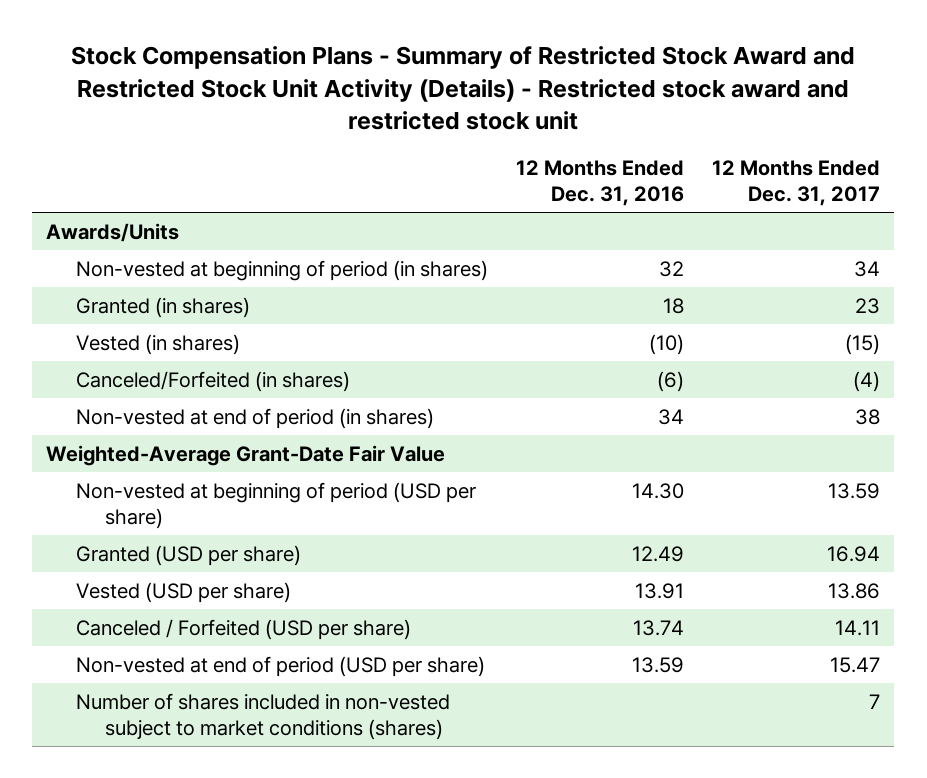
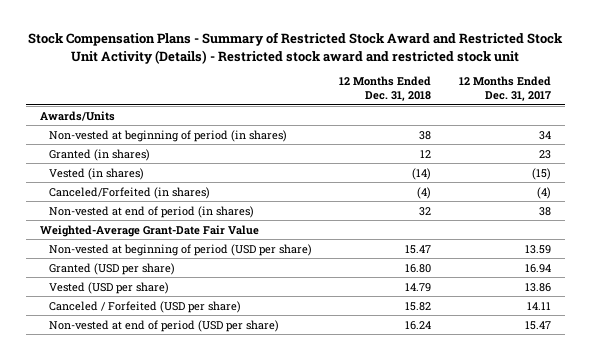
[515,160,684,207] 12 Months Ended Dec. 31, 2016 -> none
none -> [339,76,432,102] 12 Months Ended Dec. 31, 2018
[75,692,450,740] Number of shares included in non-vested subject to market conditions (shares) -> none

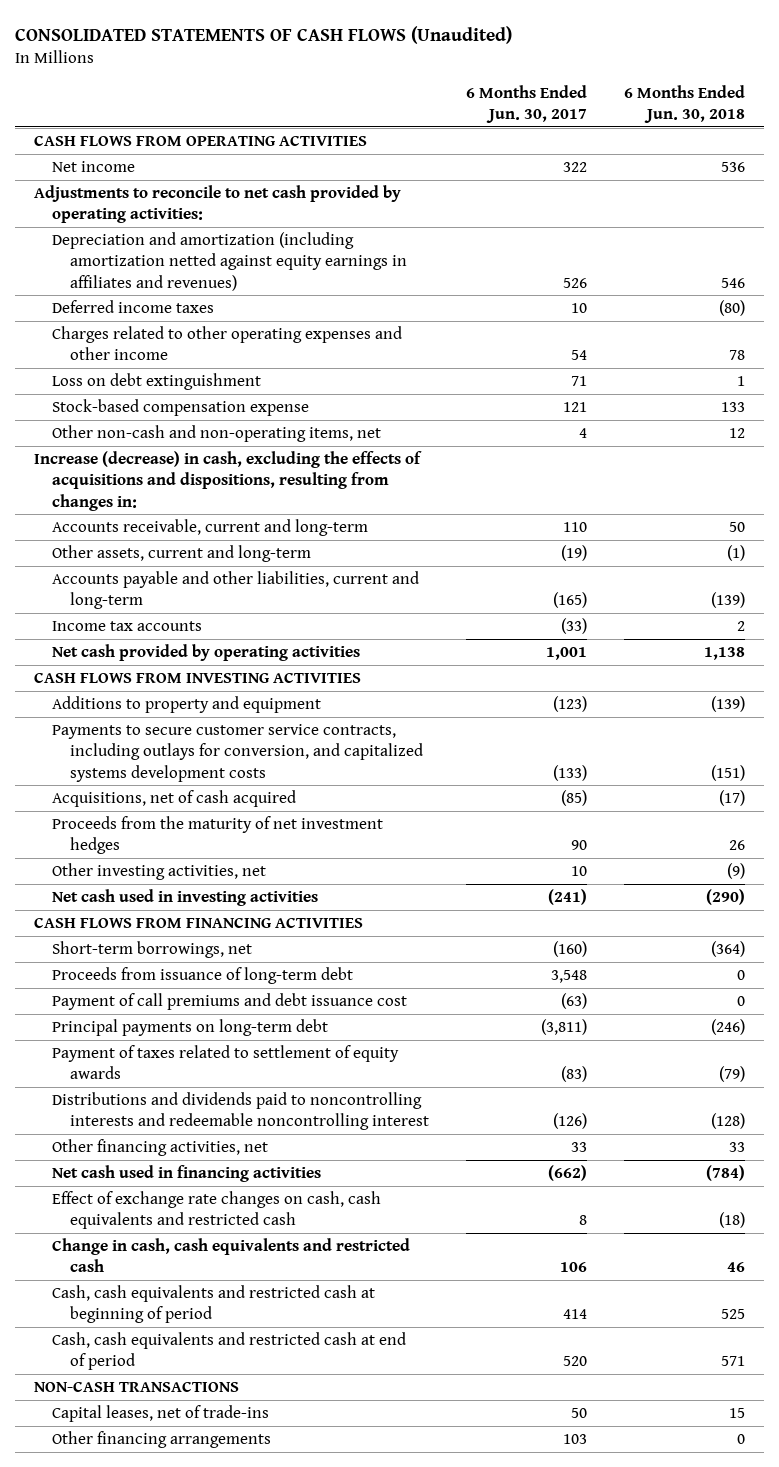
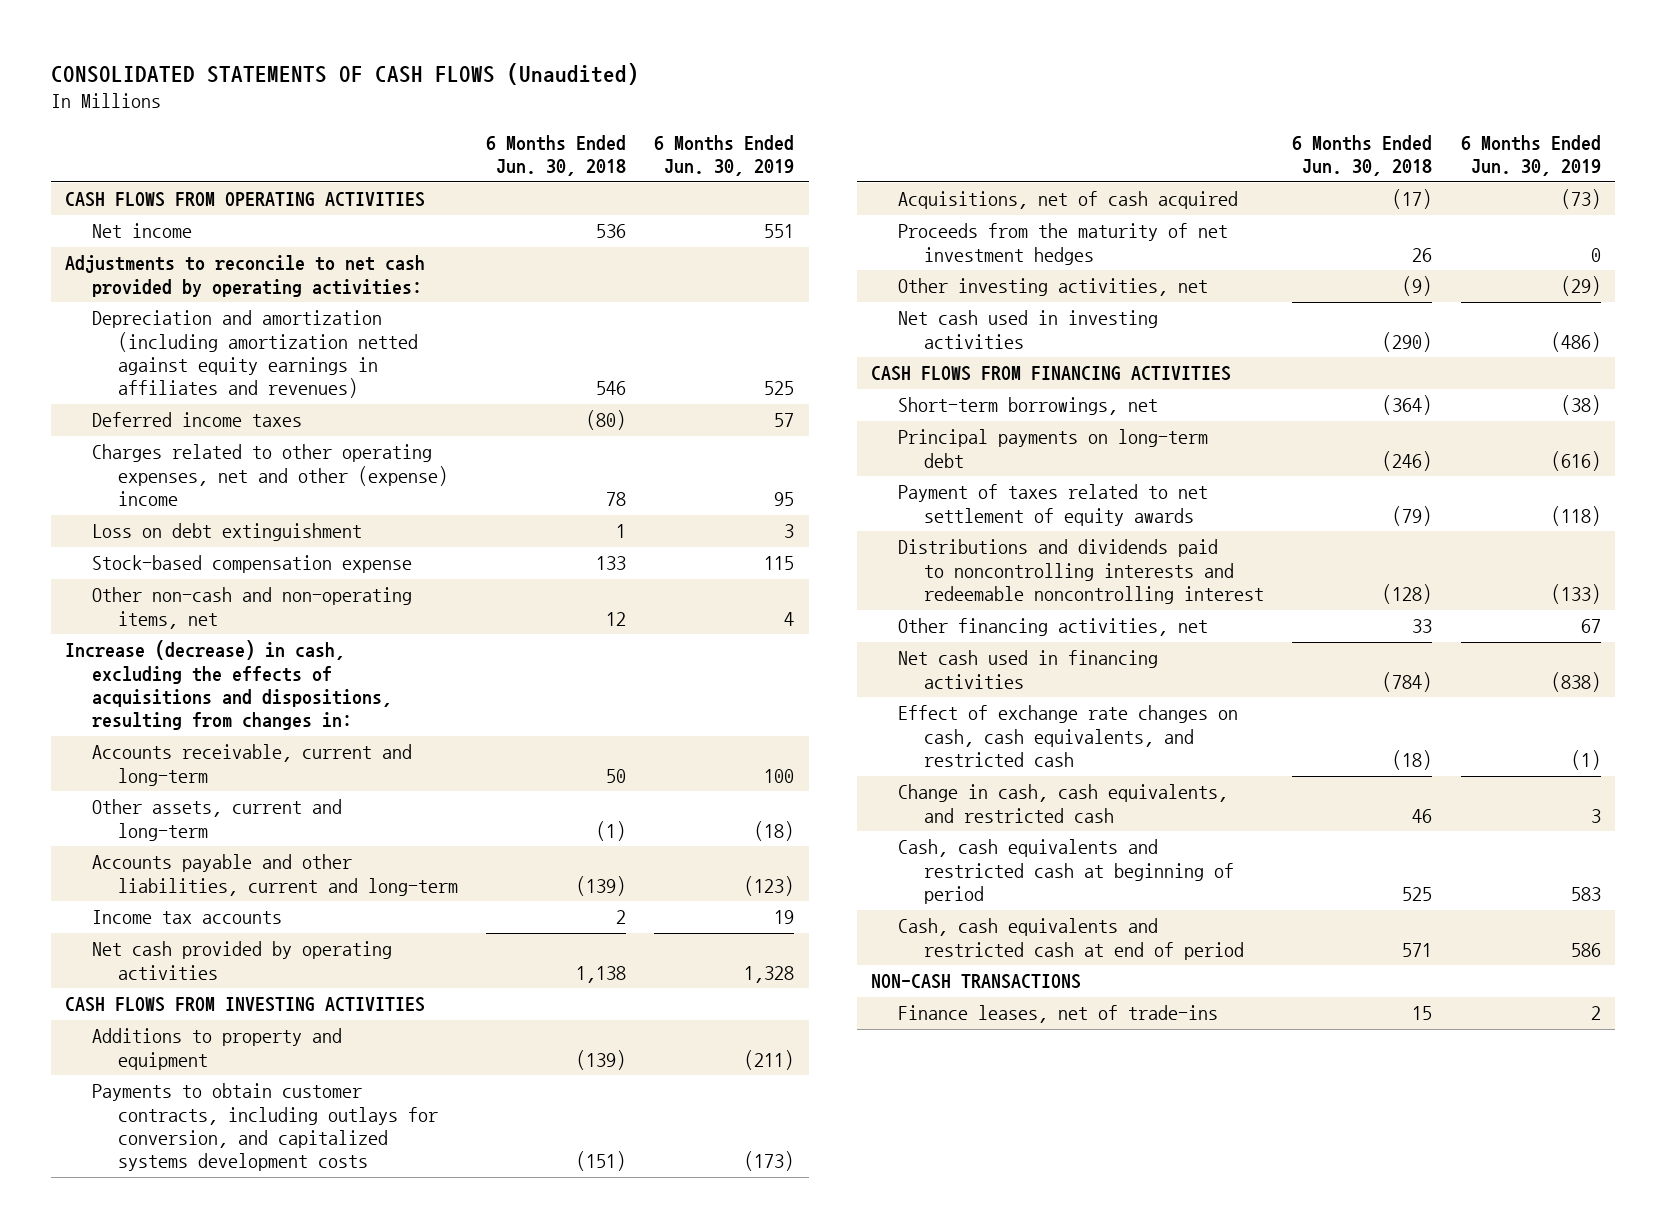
[466,84,588,124] 6 Months Ended Jun. 30, 2017 -> none
none -> [654,134,795,177] 6 Months Ended Jun. 30, 2019
[51,325,402,361] Charges related to other operating expenses and other income -> [91,444,449,506] Charges related to other operating expenses, net and other (expense) income
[51,723,424,782] Payments to secure customer service contracts, including outlays for conversion, and capitalized systems development costs -> [91,1083,439,1172] Payments to obtain customer contracts, including outlays for conversion, and capitalized systems development costs
[51,966,353,984] Proceeds from issuance of long-term debt -> none
[51,992,407,1010] Payment of call premiums and debt issuance cost -> none
[51,1044,399,1080] Payment of taxes related to settlement of equity awards -> [897,484,1208,526] Payment of taxes related to net settlement of equity awards
[51,1190,381,1230] Effect of exchange rate changes on cash, cash equivalents and restricted cash -> [897,705,1238,767] Effect of exchange rate changes on cash, cash equivalents, and restricted cash
[51,1237,410,1273] Change in cash, cash equivalents and restricted cash -> [897,784,1228,823] Change in cash, cash equivalents, and restricted cash
[51,1430,271,1448] Other financing arrangements -> none
[51,1404,269,1422] Capital leases, net of trade-ins -> [897,1005,1218,1024] Finance leases, net of trade-ins

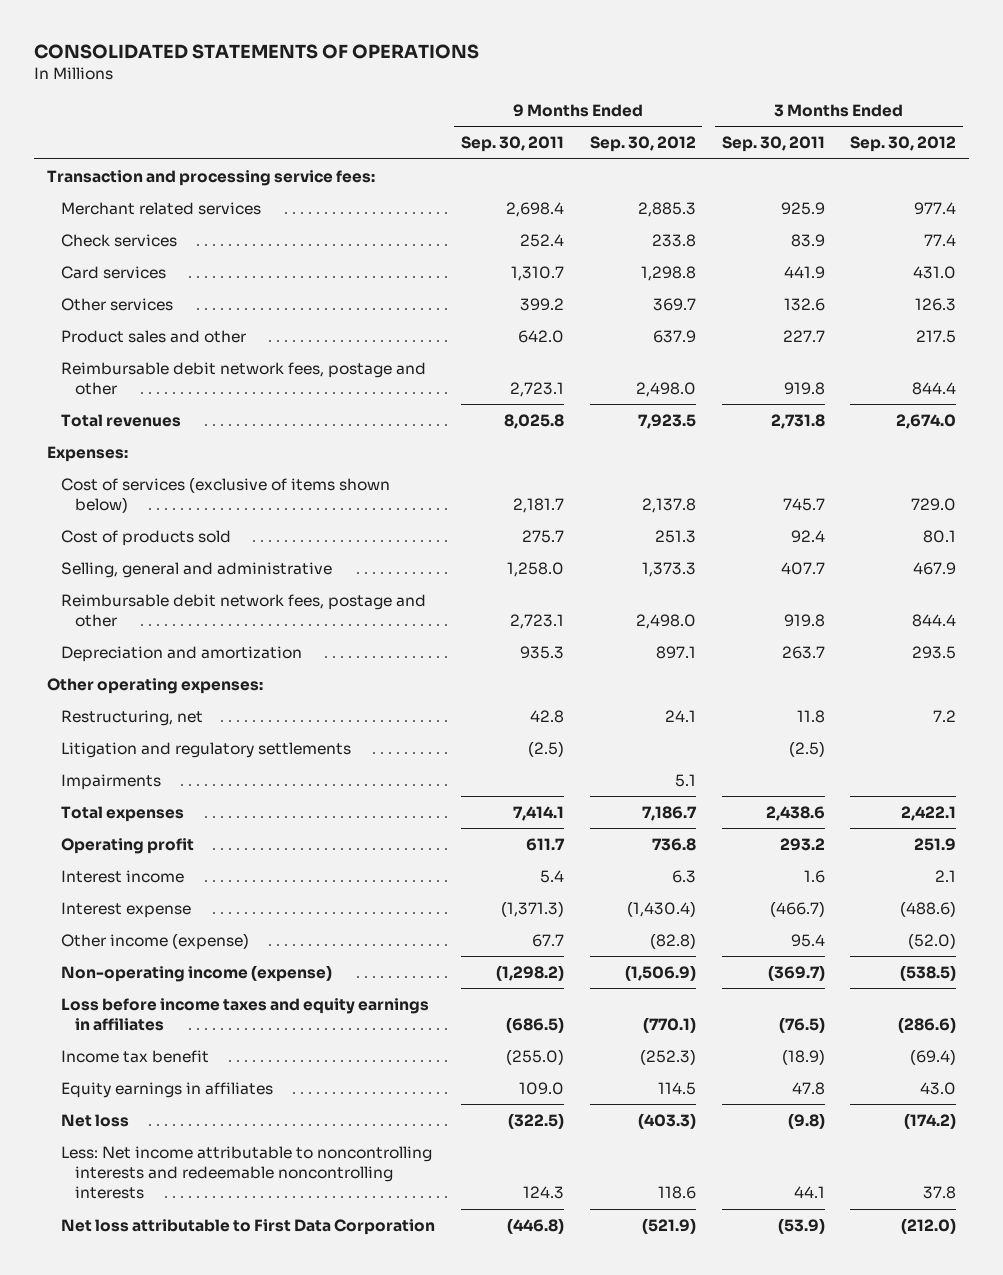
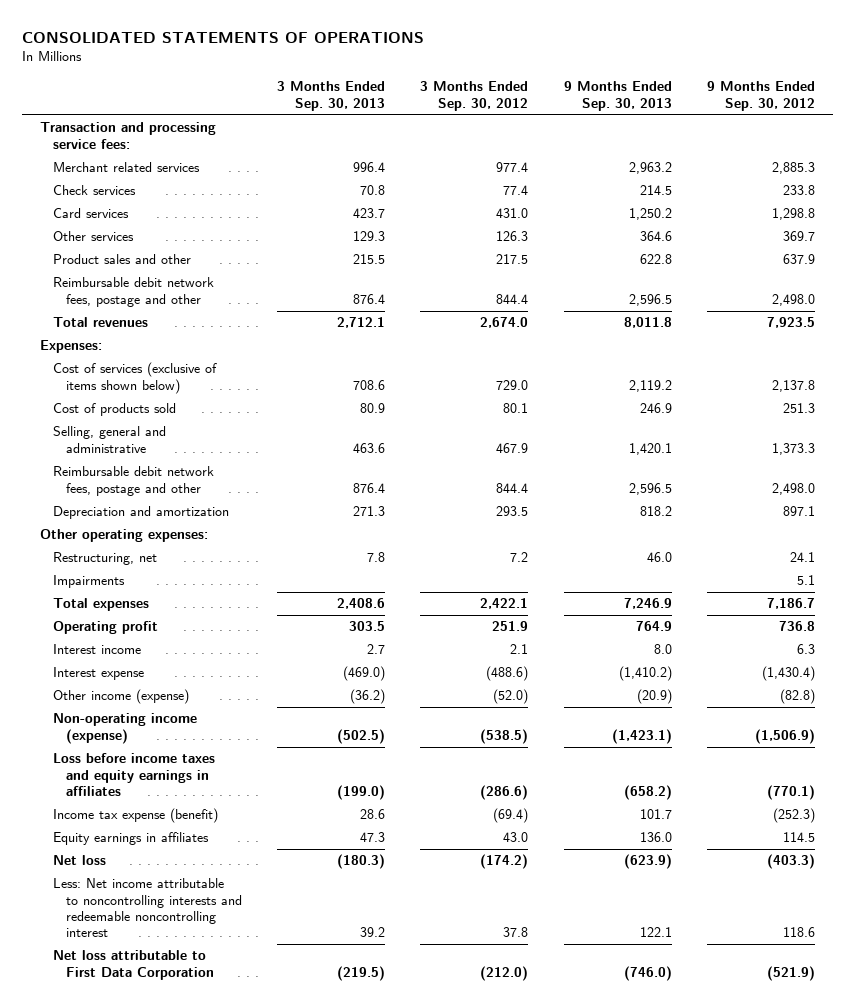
[460,136,564,153] Sep. 30, 2011 -> none
[721,136,825,153] Sep. 30, 2011 -> none
none -> [277,81,386,111] 3 Months Ended Sep. 30, 2013
none -> [563,81,672,111] 9 Months Ended Sep. 30, 2013
[60,741,351,758] Litigation and regulatory settlements -> none
[60,1049,209,1063] Income tax benefit -> [52,808,218,824] Income tax expense (benefit)
[60,1145,432,1200] Less: Net income attributable to noncontrolling interests and redeemable noncontrolling interests -> [52,878,242,938] Less: Net income attributable to noncontrolling interests and redeemable noncontrolling interest

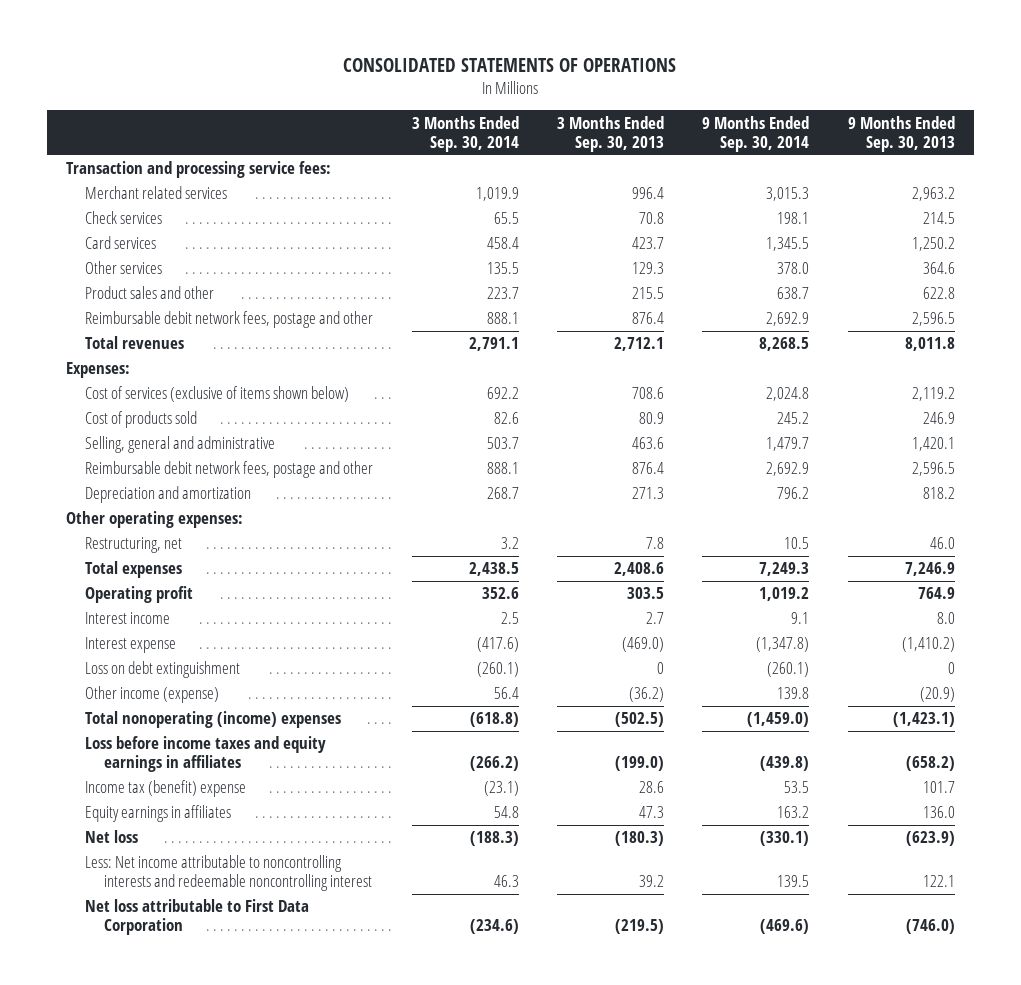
[420,81,529,111] 3 Months Ended Sep. 30, 2012 -> none
[707,81,816,111] 9 Months Ended Sep. 30, 2012 -> none
none -> [411,115,519,152] 3 Months Ended Sep. 30, 2014
none -> [702,115,810,152] 9 Months Ended Sep. 30, 2014
[52,575,125,589] Impairments -> none
none -> [85,661,241,679] Loss on debt extinguishment
[52,713,197,744] Non-operating income (expense) -> [85,711,342,729] Total nonoperating (income) expenses
[52,808,218,824] Income tax expense (benefit) -> [85,780,247,798] Income tax (benefit) expense

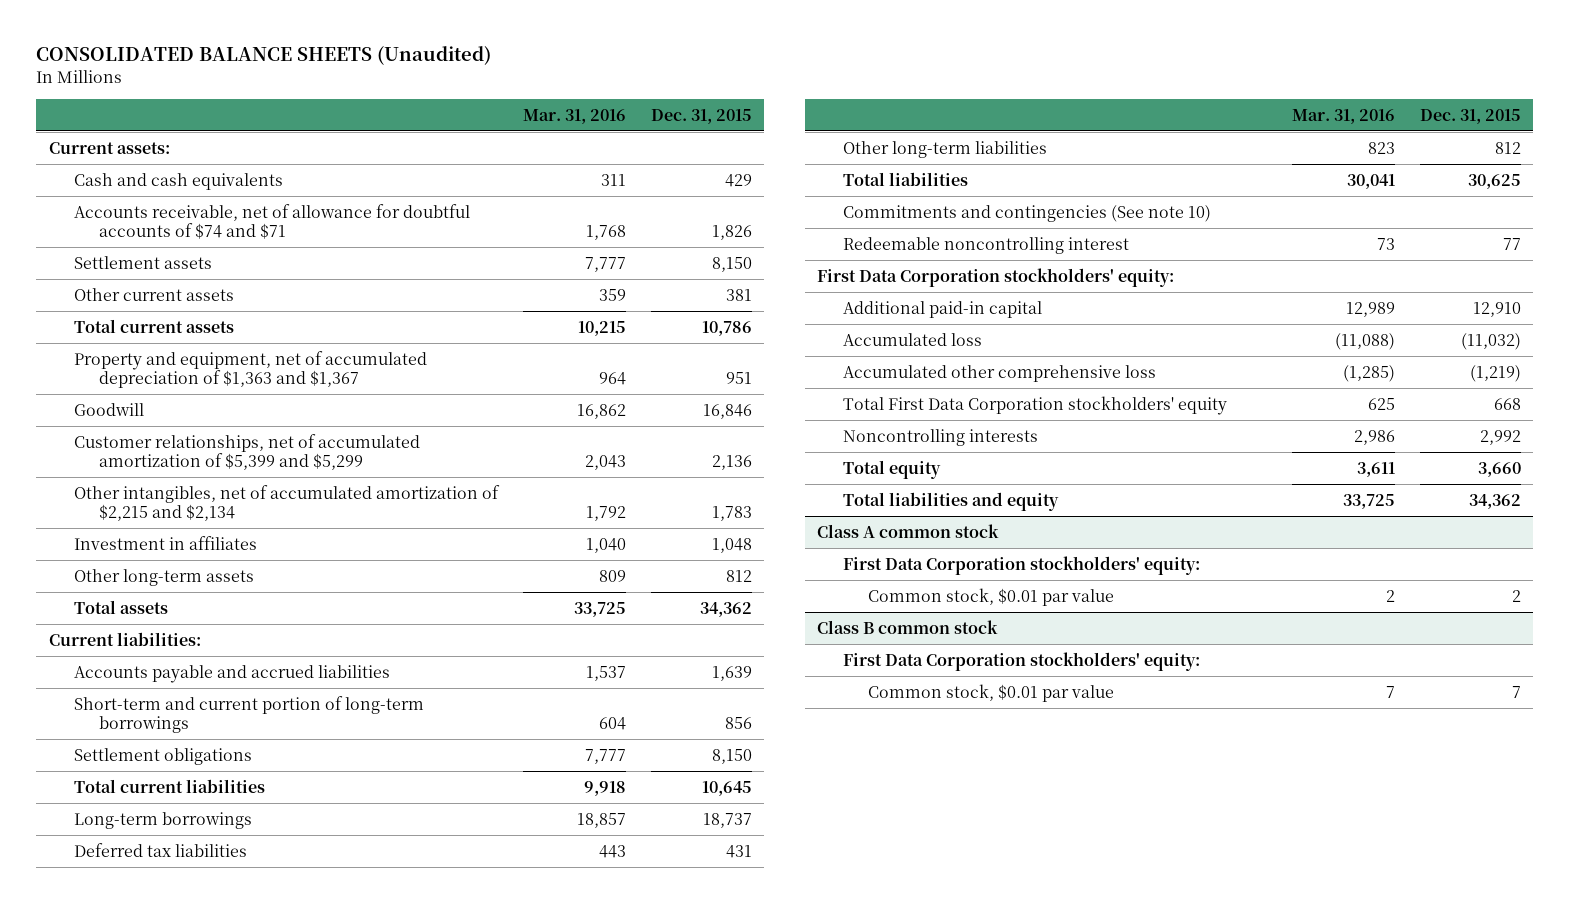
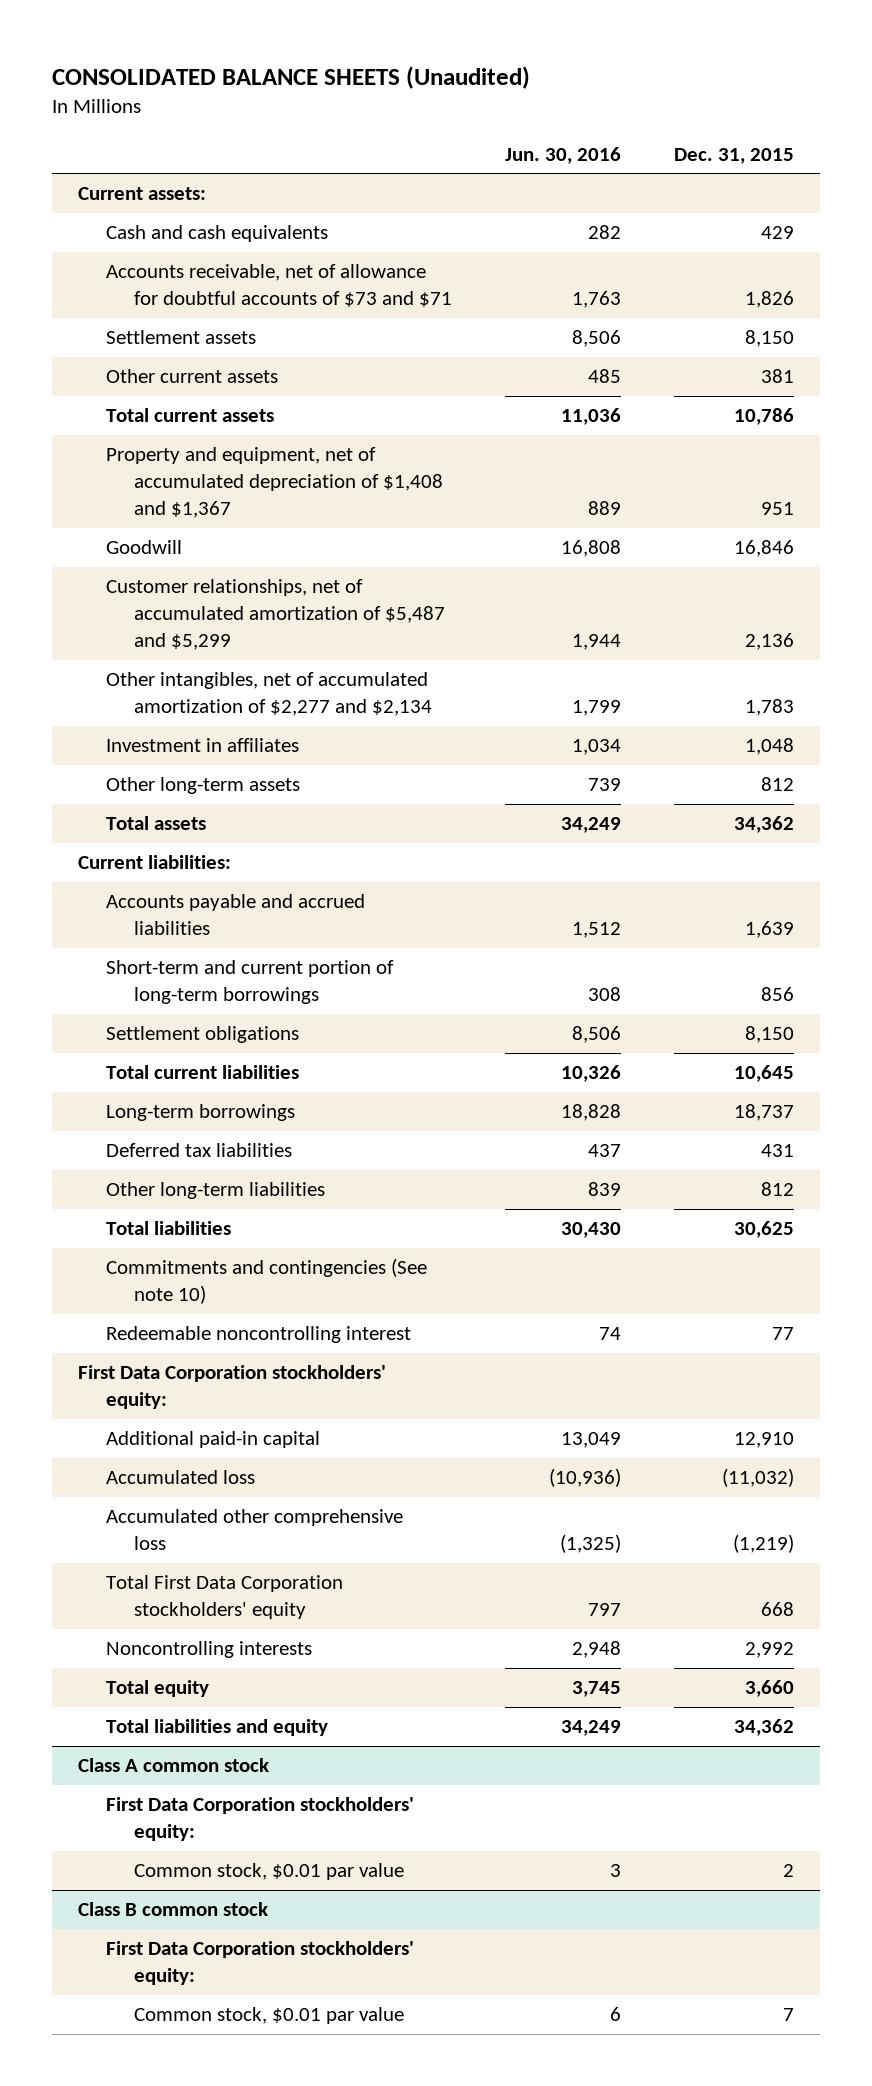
[522,108,626,124] Mar. 31, 2016 -> none
none -> [504,146,621,164] Jun. 30, 2016
[73,203,470,240] Accounts receivable, net of allowance for doubtful accounts of $74 and $71 -> [106,264,452,308] Accounts receivable, net of allowance for doubtful accounts of $73 and $71
[73,350,427,389] Property and equipment, net of accumulated depreciation of $1,363 and $1,367 -> [106,447,443,518] Property and equipment, net of accumulated depreciation of $1,408 and $1,367
[73,433,420,471] Customer relationships, net of accumulated amortization of $5,399 and $5,299 -> [106,579,445,650] Customer relationships, net of accumulated amortization of $5,487 and $5,299
[73,484,500,522] Other intangibles, net of accumulated amortization of $2,215 and $2,134 -> [106,672,432,717] Other intangibles, net of accumulated amortization of $2,277 and $2,134

